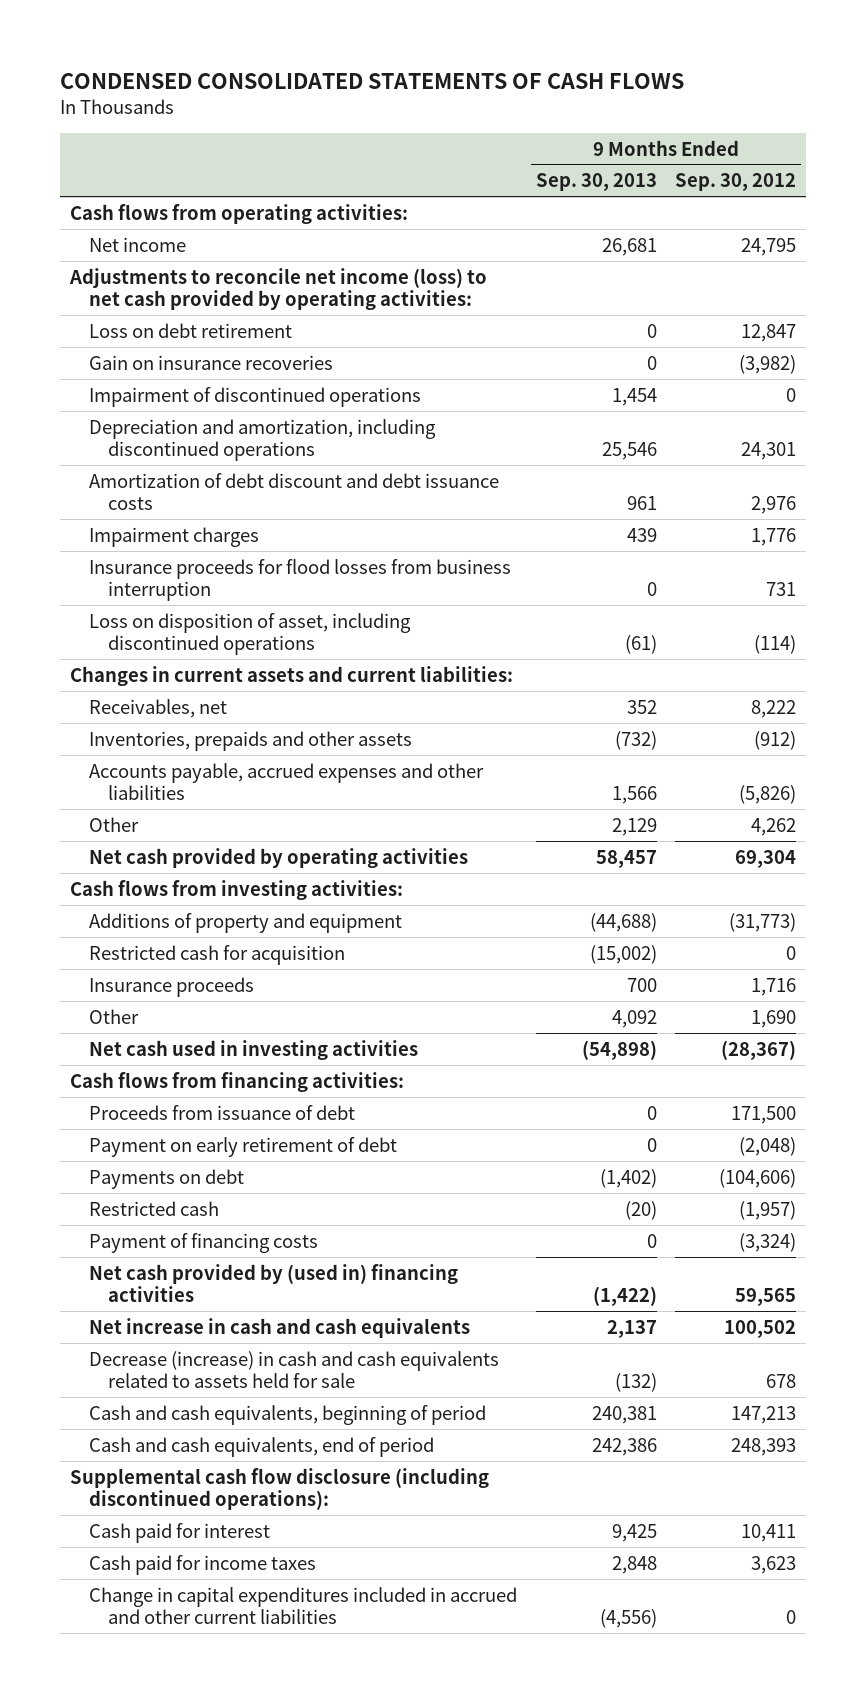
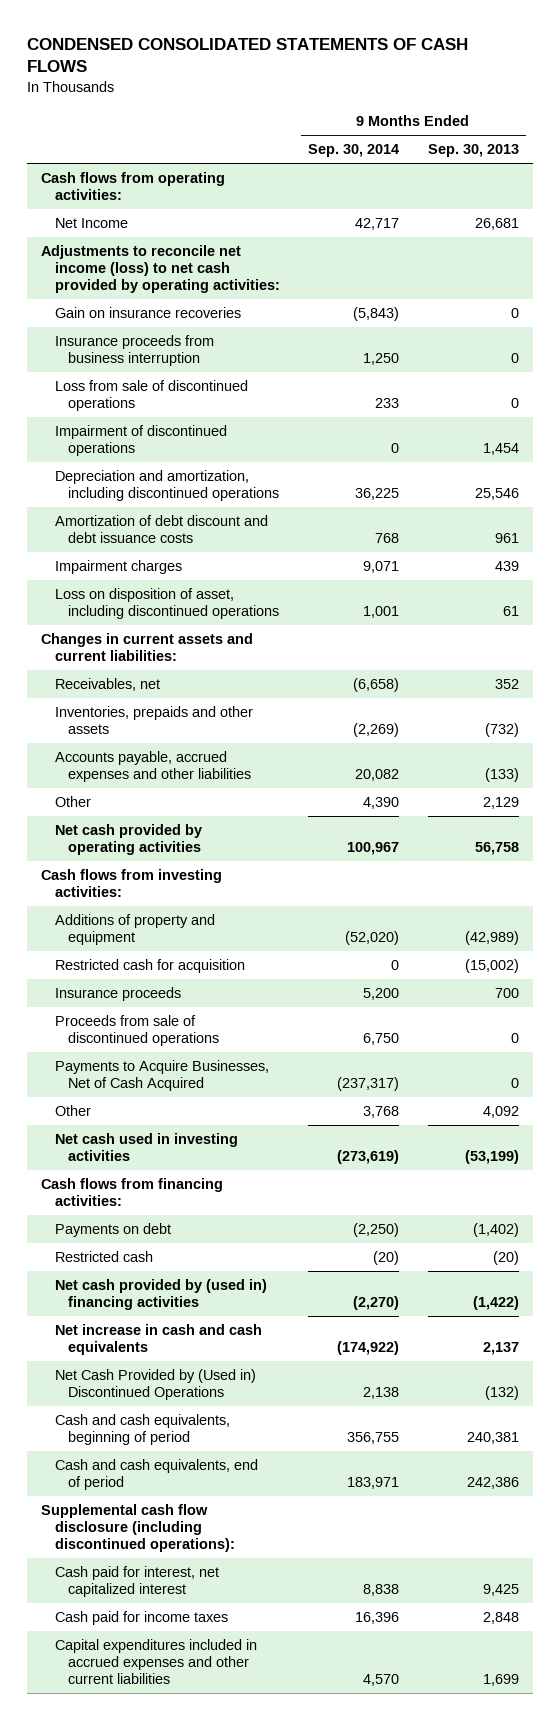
[675,173,797,192] Sep. 30, 2012 -> none
none -> [308,144,400,158] Sep. 30, 2014
[89,236,187,252] Net income -> [54,218,128,229] Net Income
[89,322,293,338] Loss on debt retirement -> none
none -> [54,335,214,367] Insurance proceeds from business interruption
none -> [54,380,248,412] Loss from sale of discontinued operations
[89,558,512,601] Insurance proceeds for flood losses from business interruption -> none
[624,634,657,654] (61) -> [502,606,519,617] 61
[611,785,657,804] 1,566 -> [484,768,519,783] (133)
[595,849,657,868] 58,457 -> [474,842,519,856] 56,758
[589,912,657,932] (44,688) -> [464,931,519,946] (42,989)
none -> [54,1015,220,1047] Proceeds from sale of discontinued operations
none -> [54,1060,269,1092] Payments to Acquire Businesses, Net of Cash Acquired
[581,1039,657,1060] (54,898) -> [464,1150,519,1165] (53,199)
[89,1104,356,1120] Proceeds from issuance of debt -> none
[89,1136,398,1157] Payment on early retirement of debt -> none
[89,1232,319,1253] Payment of financing costs -> none
[89,1350,500,1388] Decrease (increase) in cash and cash equivalents related to assets held for sale -> [54,1369,256,1401] Net Cash Provided by (Used in) Discontinued Operations
[89,1522,271,1543] Cash paid for interest -> [54,1566,219,1598] Cash paid for interest, net capitalized interest
[89,1586,518,1624] Change in capital expenditures included in accrued and other current liabilities -> [54,1639,257,1685] Capital expenditures included in accrued expenses and other current liabilities
[599,1608,657,1628] (4,556) -> [482,1674,519,1687] 1,699

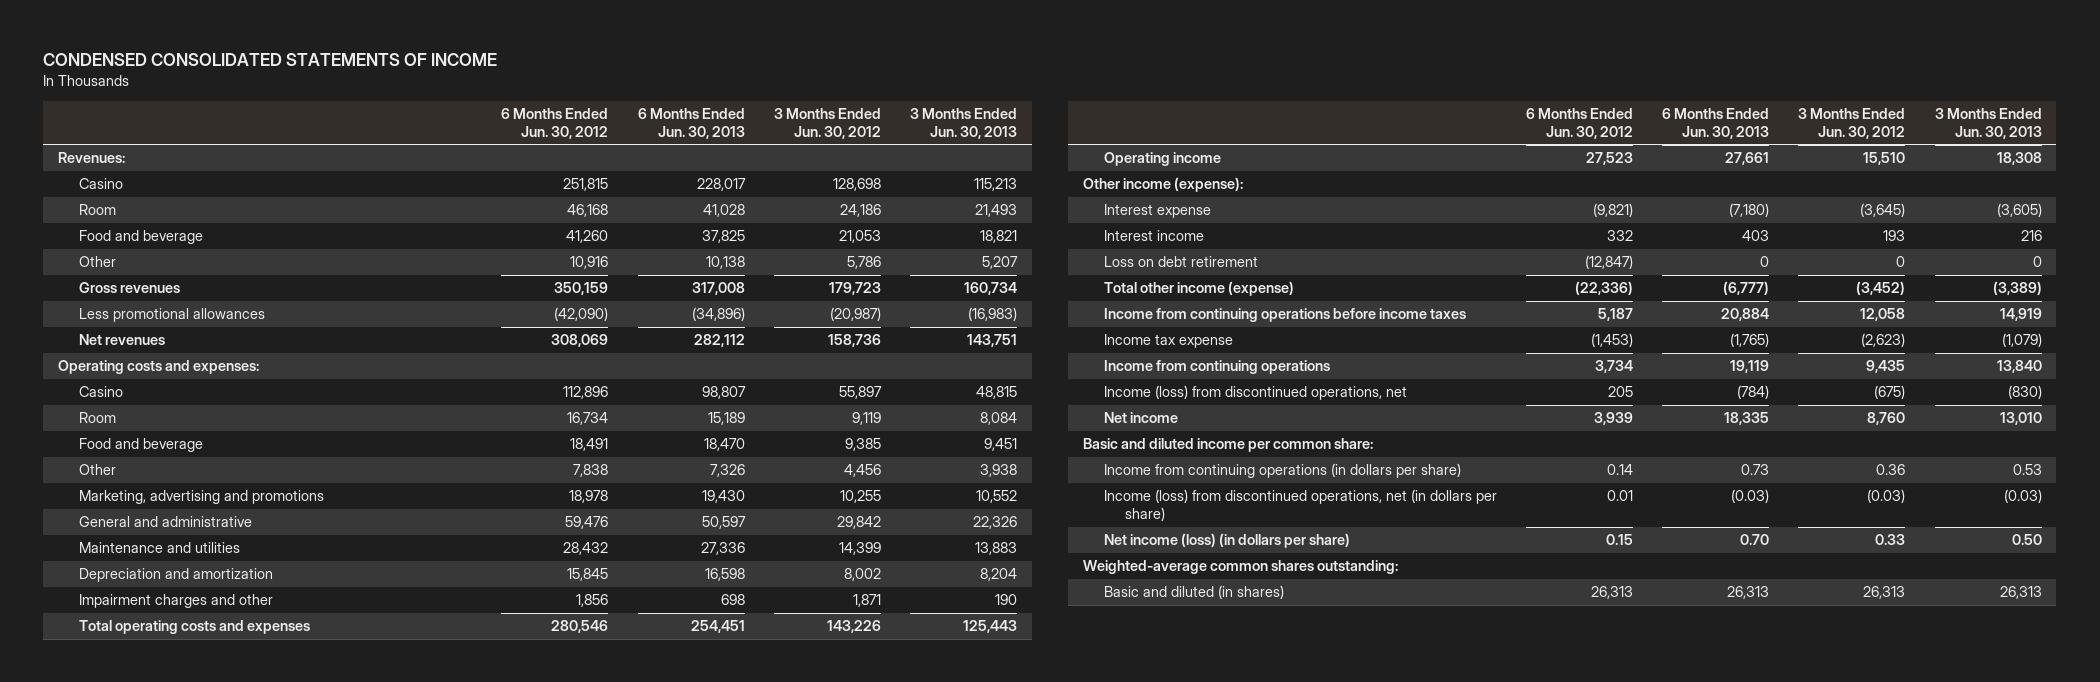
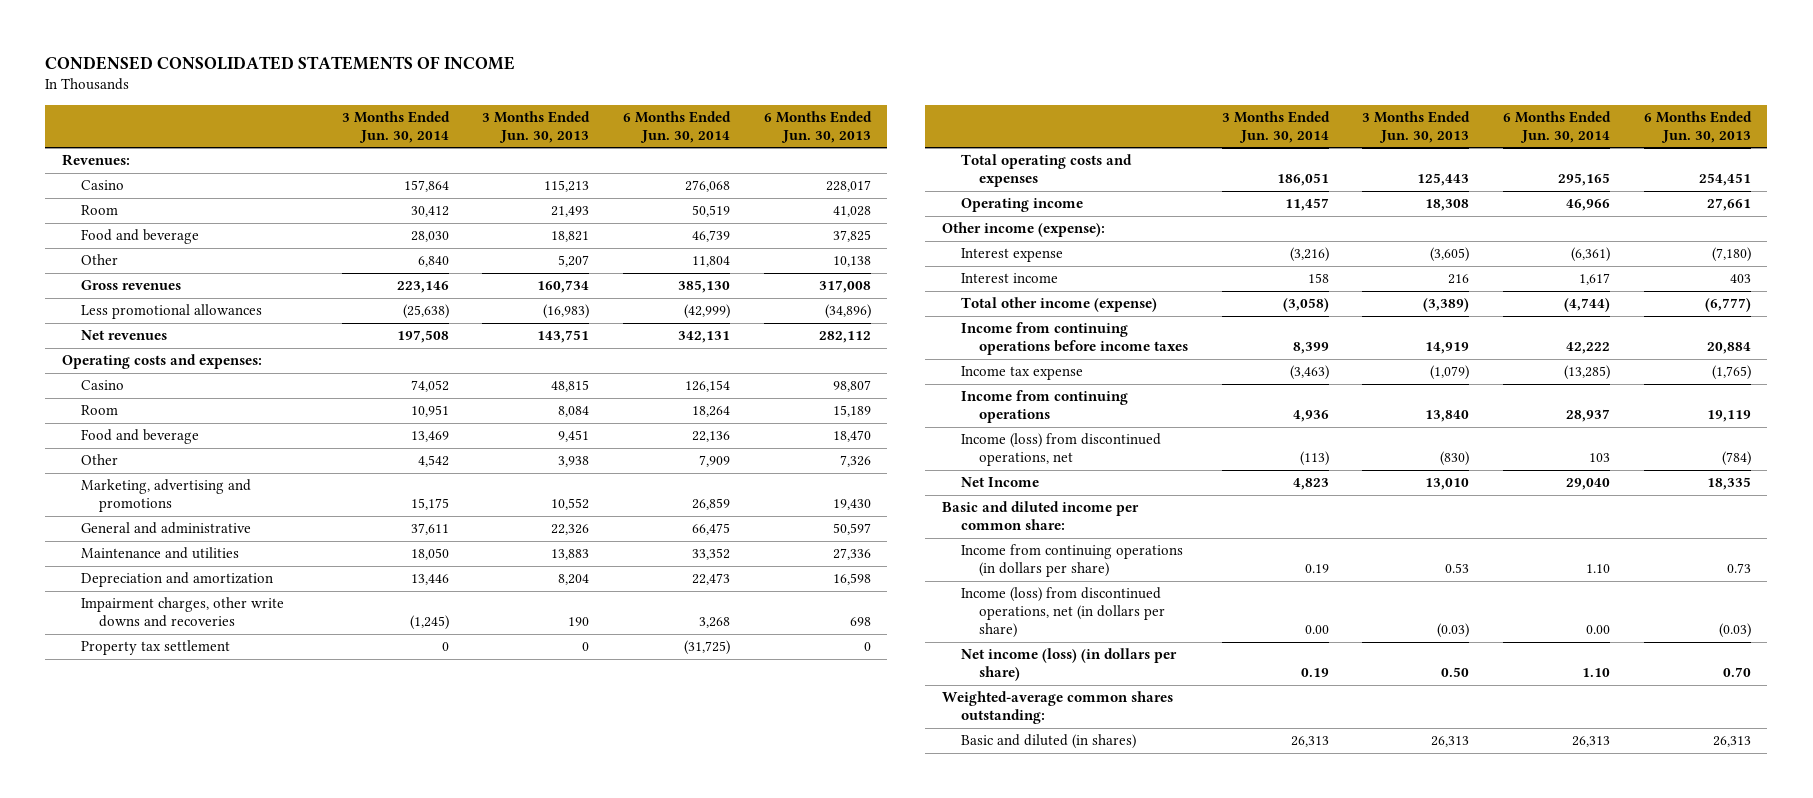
[501,107,609,140] 6 Months Ended Jun. 30, 2012 -> none
[773,107,881,140] 3 Months Ended Jun. 30, 2012 -> none
none -> [341,111,450,143] 3 Months Ended Jun. 30, 2014
none -> [622,111,731,143] 6 Months Ended Jun. 30, 2014
[79,594,274,609] Impairment charges and other -> [80,597,284,628] Impairment charges, other write downs and recoveries
none -> [80,640,230,656] Property tax settlement
[1103,256,1258,268] Loss on debt retirement -> none
[1103,412,1178,424] Net income -> [960,477,1039,488] Net Income

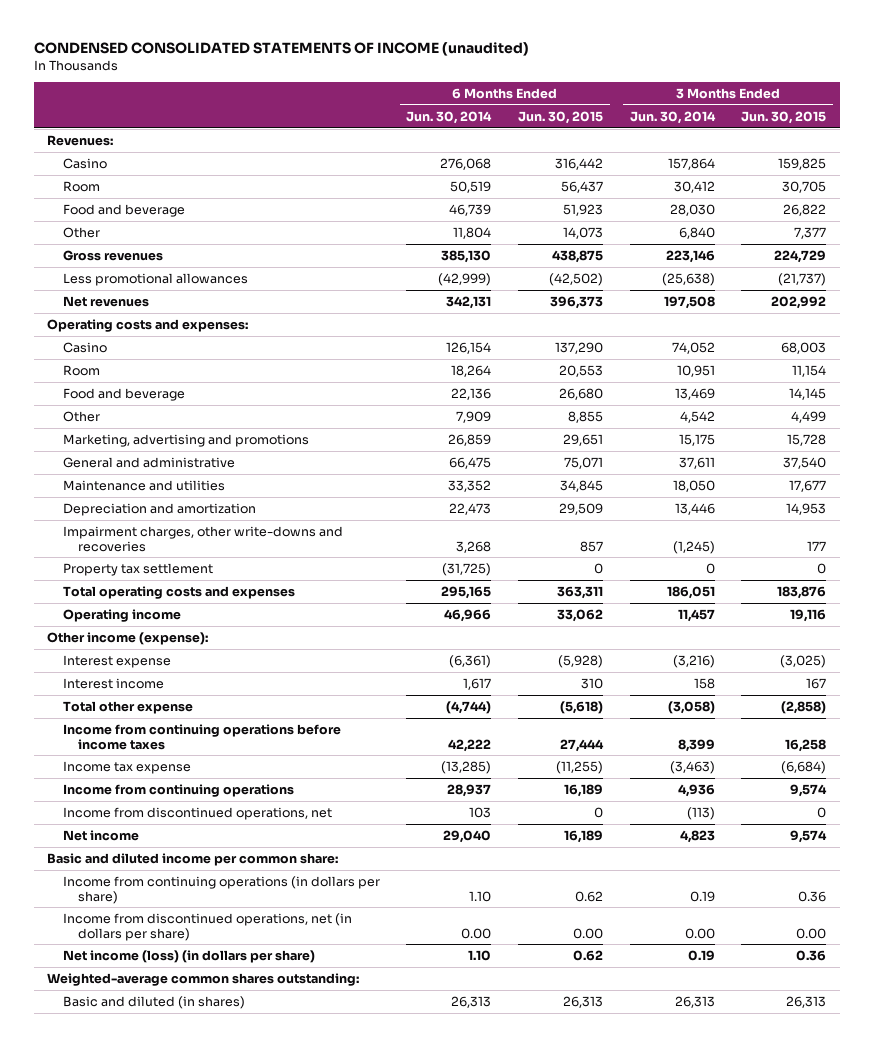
[45,55,516,70] CONDENSED CONSOLIDATED STATEMENTS OF INCOME -> [34,42,530,57] CONDENSED CONSOLIDATED STATEMENTS OF INCOME (unaudited)
[482,111,591,143] 3 Months Ended Jun. 30, 2013 -> none
[763,111,872,143] 6 Months Ended Jun. 30, 2013 -> none
none -> [517,110,603,124] Jun. 30, 2015
none -> [741,110,827,124] Jun. 30, 2015
[80,597,284,628] Impairment charges, other write downs and recoveries -> [62,525,343,552] Impairment charges, other write-downs and recoveries
[960,297,1157,313] Total other income (expense) -> [62,700,193,714] Total other expense
[960,433,1161,467] Income (loss) from discontinued operations, net -> [62,806,332,820] Income from discontinued operations, net
[960,477,1039,488] Net Income -> [62,829,139,841] Net income
[960,587,1166,639] Income (loss) from discontinued operations, net (in dollars per share) -> [62,912,352,941] Income from discontinued operations, net (in dollars per share)

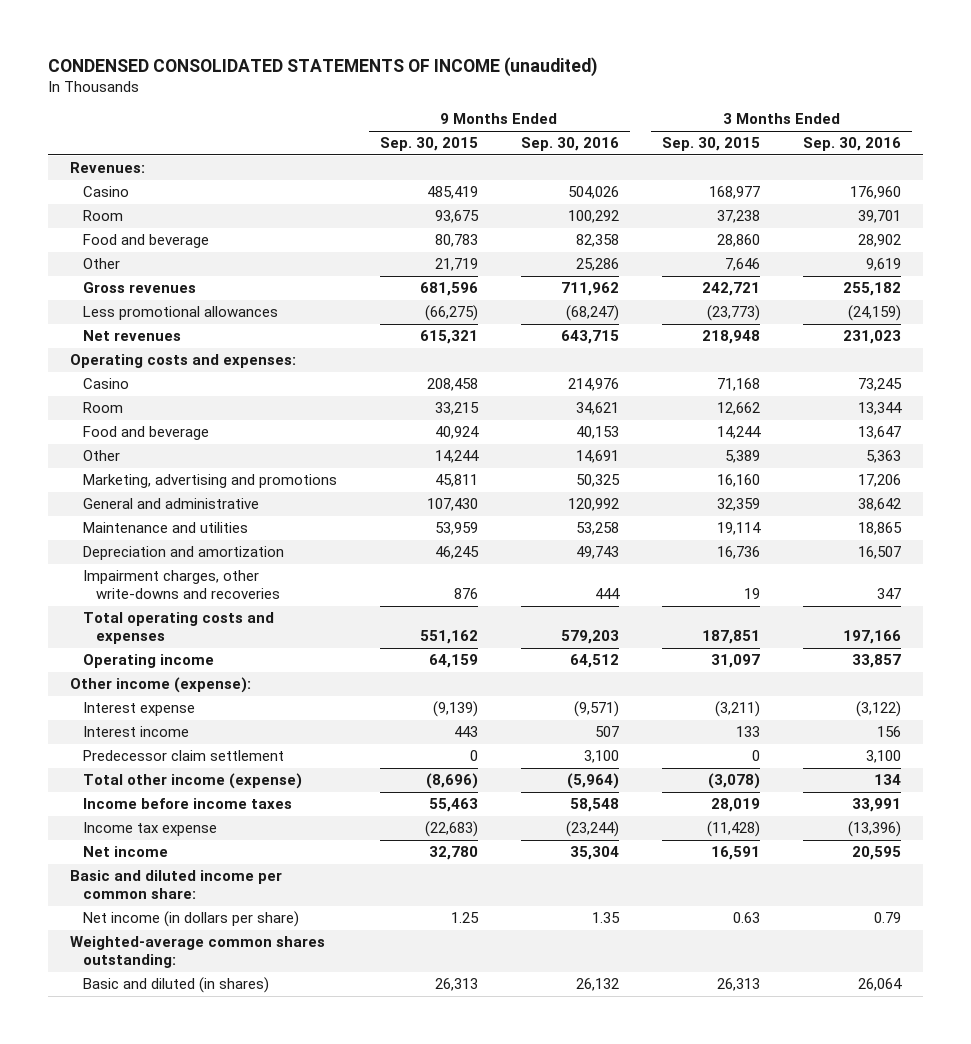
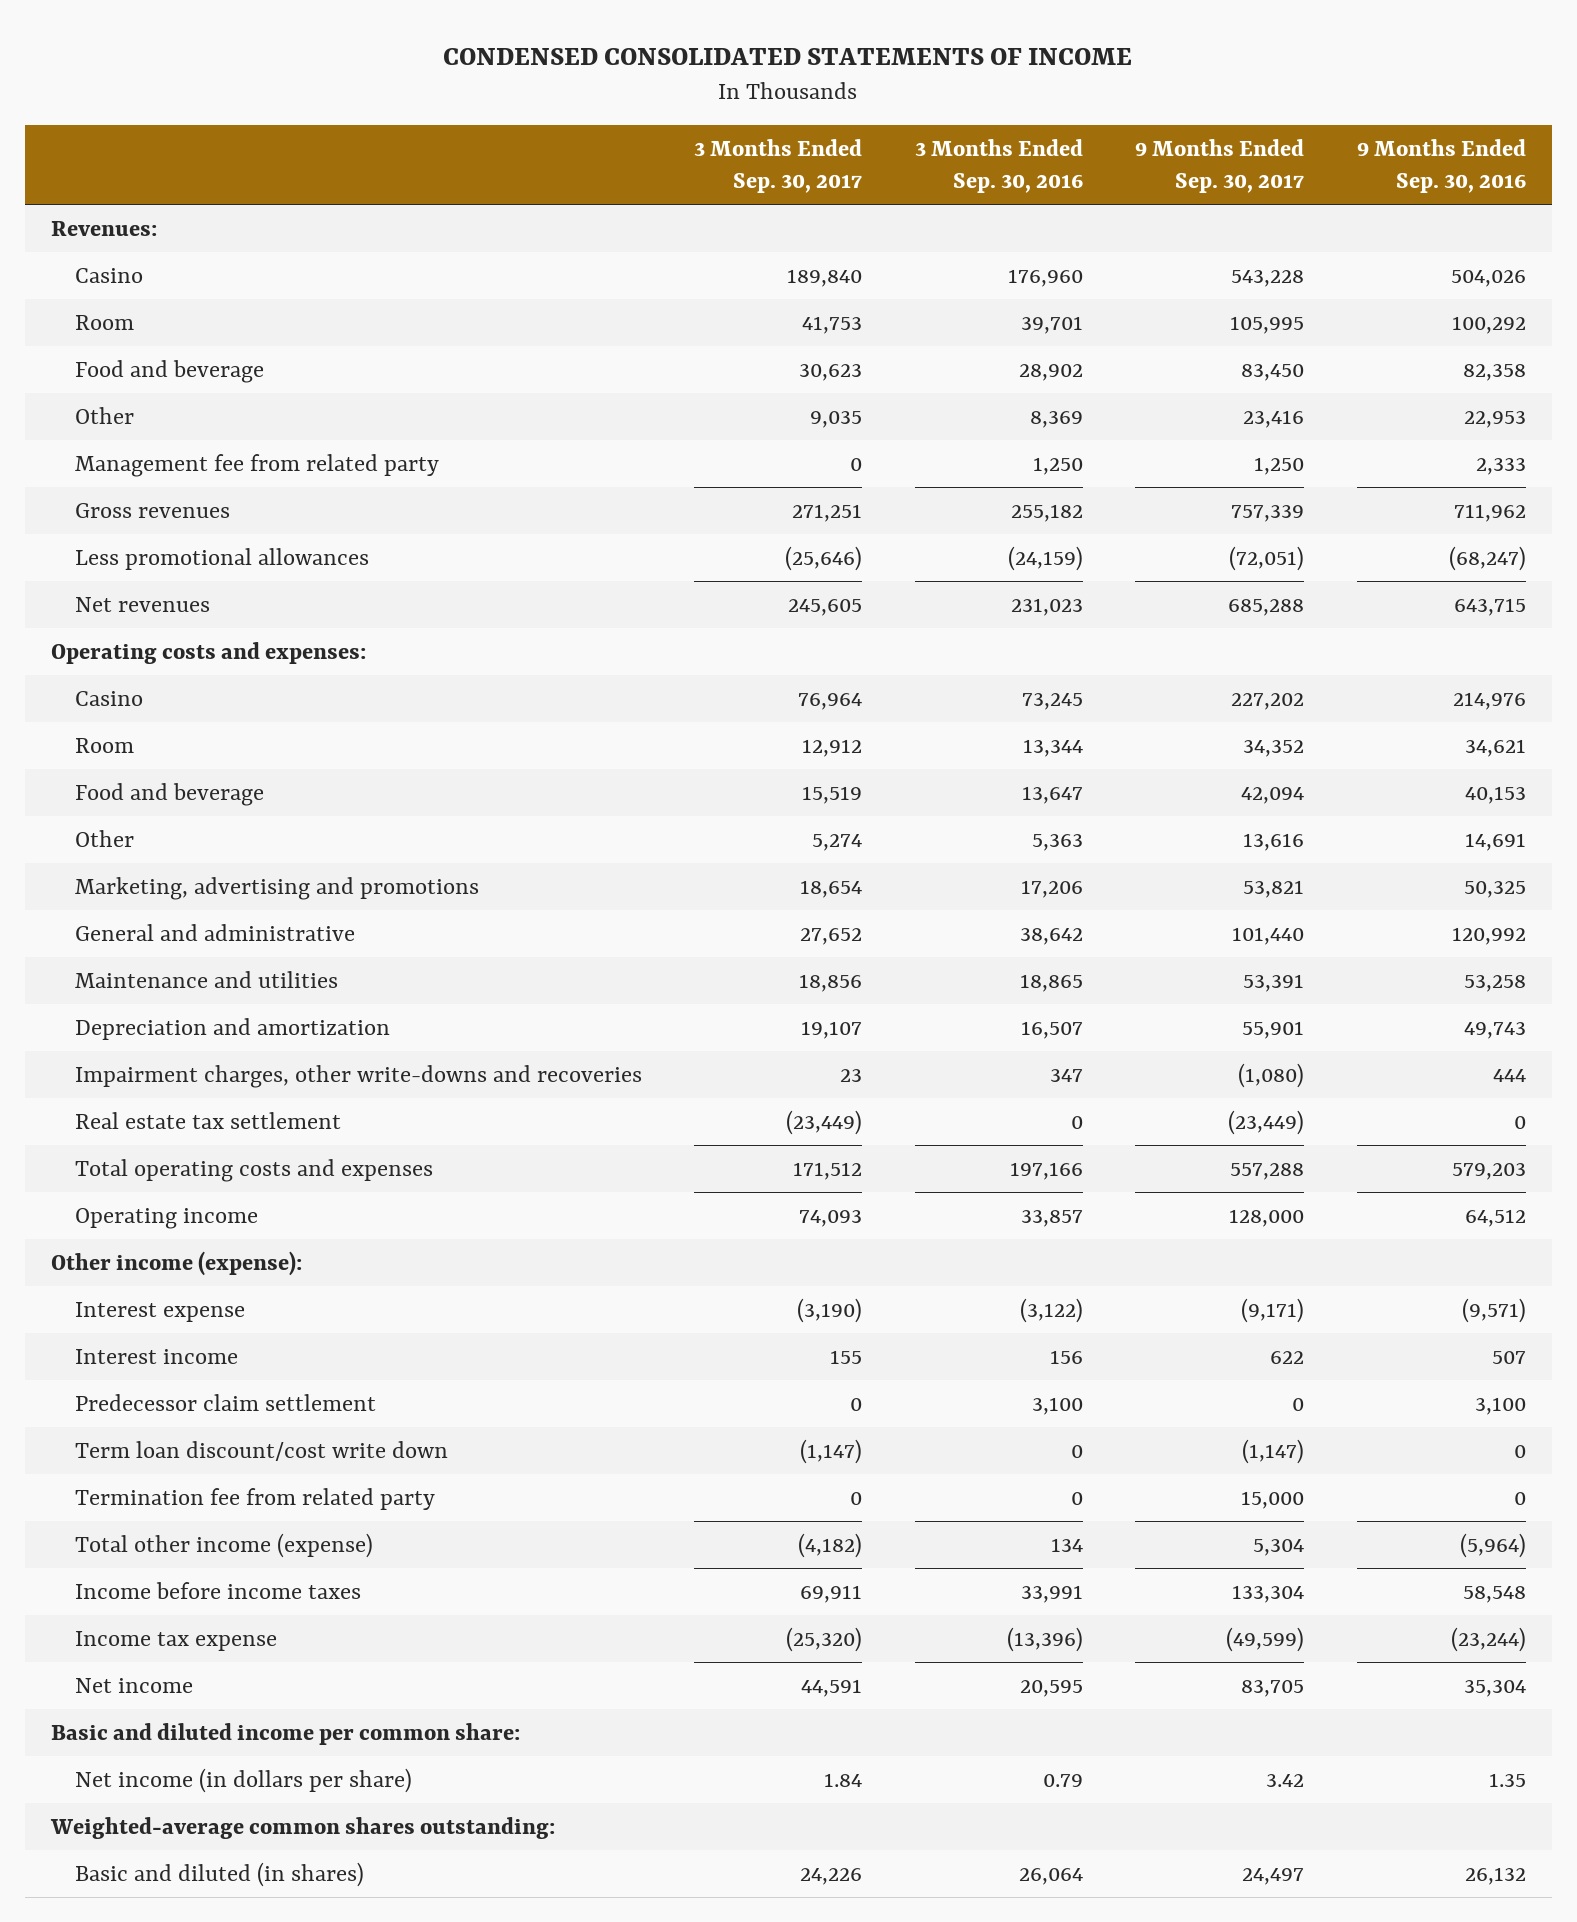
[48,56,598,77] CONDENSED CONSOLIDATED STATEMENTS OF INCOME (unaudited) -> [443,47,1133,65] CONDENSED CONSOLIDATED STATEMENTS OF INCOME
[379,137,478,152] Sep. 30, 2015 -> none
[662,137,761,152] Sep. 30, 2015 -> none
none -> [694,138,863,194] 3 Months Ended Sep. 30, 2017
none -> [1135,138,1305,194] 9 Months Ended Sep. 30, 2017
[575,258,619,272] 25,286 -> [1463,411,1526,429] 22,953
[866,258,902,272] 9,619 -> [1029,411,1083,429] 8,369
none -> [74,454,439,478] Management fee from related party
none -> [74,1112,341,1130] Real estate tax settlement
none -> [74,1441,448,1462] Term loan discount/cost write down
none -> [74,1488,435,1511] Termination fee from related party

